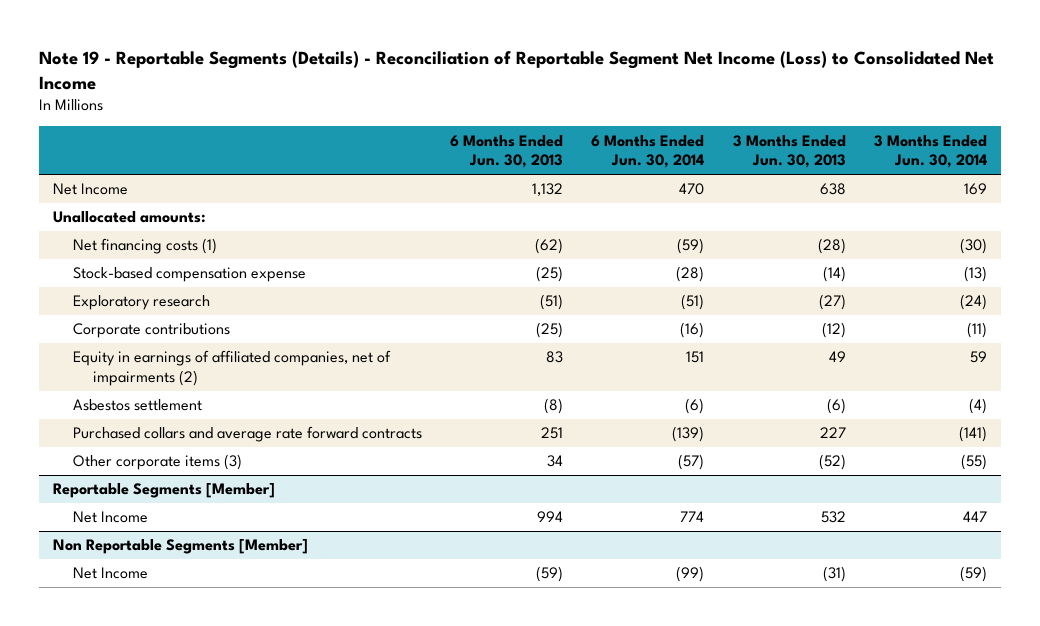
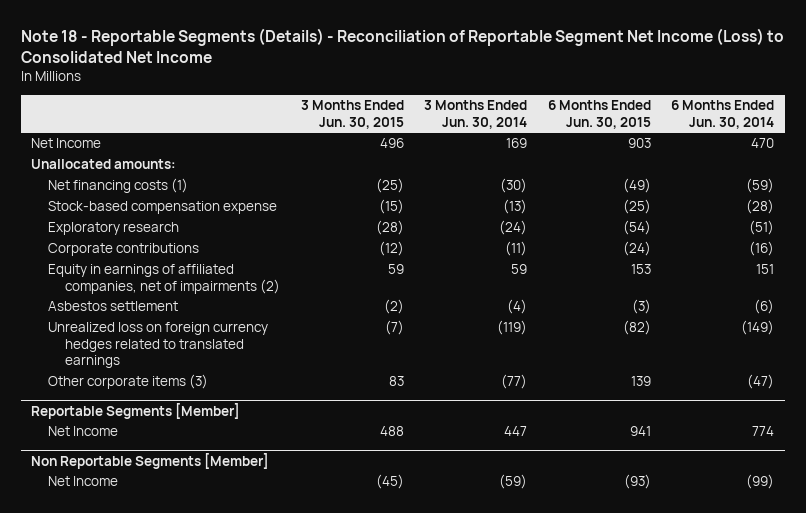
[38,50,994,90] Note 19 - Reportable Segments (Details) - Reconciliation of Reportable Segment Net Income (Loss) to Consolidated Net Income -> [21,28,785,64] Note 18 - Reportable Segments (Details) - Reconciliation of Reportable Segment Net Income (Loss) to Consolidated Net Income
[450,134,564,169] 6 Months Ended Jun. 30, 2013 -> none
[732,134,846,169] 3 Months Ended Jun. 30, 2013 -> none
none -> [300,100,404,129] 3 Months Ended Jun. 30, 2015
none -> [547,100,651,129] 6 Months Ended Jun. 30, 2015
[72,426,422,443] Purchased collars and average rate forward contracts -> none
none -> [48,322,269,369] Unrealized loss on foreign currency hedges related to translated earnings
[678,454,705,471] (57) -> [747,374,775,390] (47)
[960,454,987,471] (55) -> [501,374,528,390] (77)

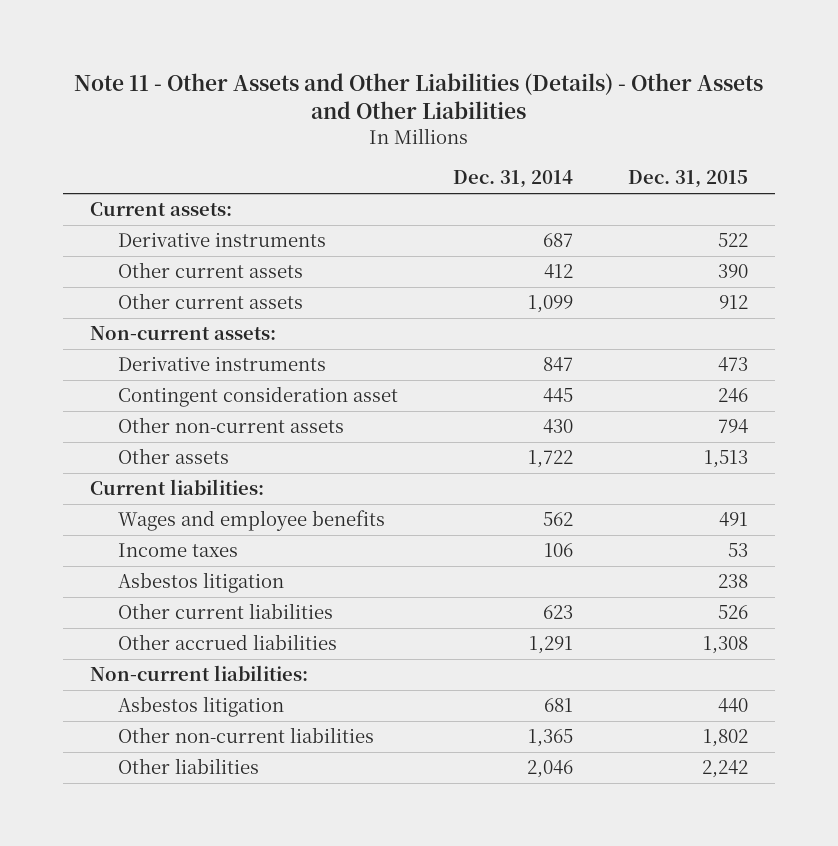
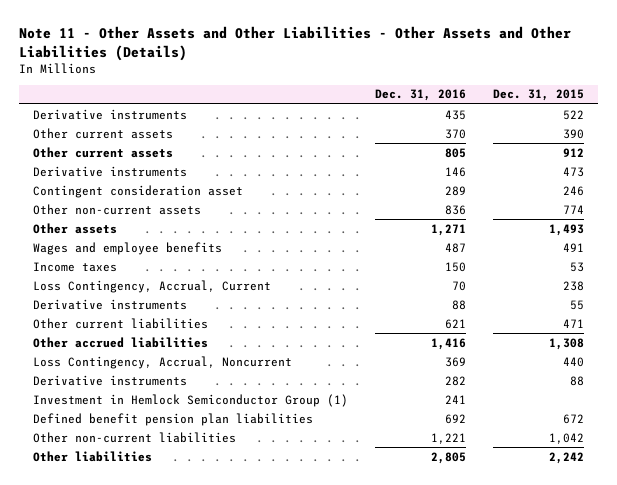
[73,73,763,120] Note 11 - Other Assets and Other Liabilities (Details) - Other Assets and Other Liabilities -> [19,25,572,61] Note 11 - Other Assets and Other Liabilities - Other Assets and Other Liabilities (Details)
[452,170,573,189] Dec. 31, 2014 -> none
none -> [374,89,466,102] Dec. 31, 2016
[90,202,233,217] Current assets: -> none
[90,326,277,341] Non-current assets: -> none
[90,479,265,496] Current liabilities: -> none
[717,419,748,434] 794 -> [563,204,585,214] 774
[703,450,748,469] 1,513 -> [549,223,585,236] 1,493
[118,572,285,594] Asbestos litigation -> [32,279,271,293] Loss Contingency, Accrual, Current
none -> [32,298,187,310] Derivative instruments
[717,605,748,620] 526 -> [563,318,585,328] 471
[90,665,309,682] Non-current liabilities: -> none
[118,696,285,718] Asbestos litigation -> [32,355,292,369] Loss Contingency, Accrual, Noncurrent
none -> [32,374,187,386] Derivative instruments
none -> [32,393,348,407] Investment in Hemlock Semiconductor Group (1)
none -> [32,412,313,426] Defined benefit pension plan liabilities
[702,729,748,748] 1,802 -> [549,432,585,444] 1,042

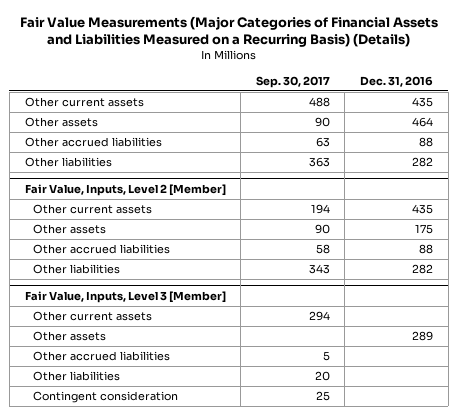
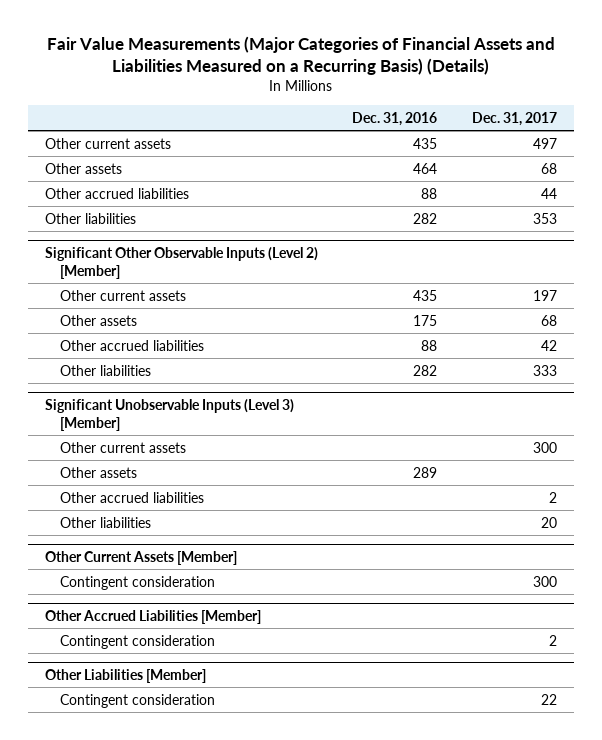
[255,75,330,88] Sep. 30, 2017 -> none
none -> [471,111,557,126] Dec. 31, 2017
[24,184,226,197] Fair Value, Inputs, Level 2 [Member] -> [44,246,318,279] Significant Other Observable Inputs (Level 2) [Member]
[24,291,226,304] Fair Value, Inputs, Level 3 [Member] -> [44,398,294,431] Significant Unobservable Inputs (Level 3) [Member]
none -> [44,550,237,565] Other Current Assets [Member]
none -> [44,609,261,624] Other Accrued Liabilities [Member]
none -> [59,634,215,649] Contingent consideration
none -> [44,668,206,683] Other Liabilities [Member]
none -> [59,693,215,708] Contingent consideration

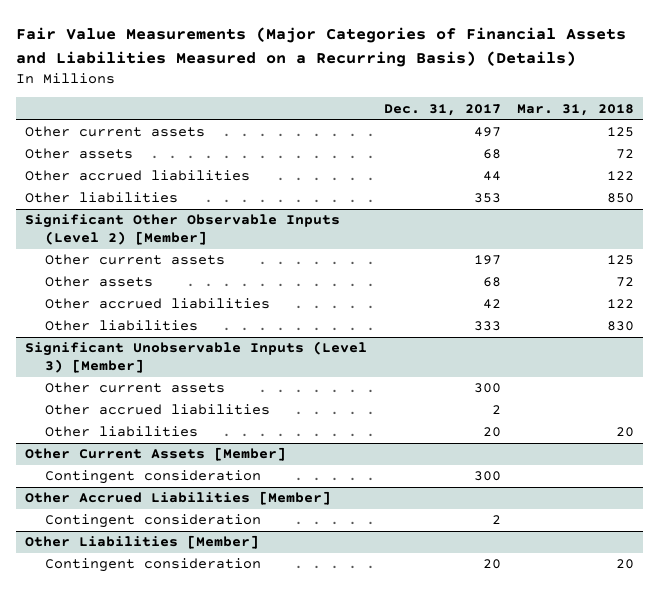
[352,111,438,126] Dec. 31, 2016 -> none
none -> [517,103,635,116] Mar. 31, 2018
[59,466,137,478] Other assets -> none
[540,693,557,705] 22 -> [482,559,501,570] 20

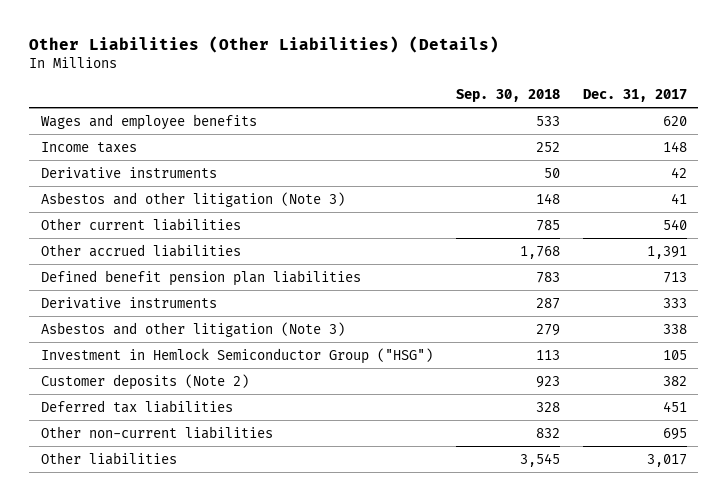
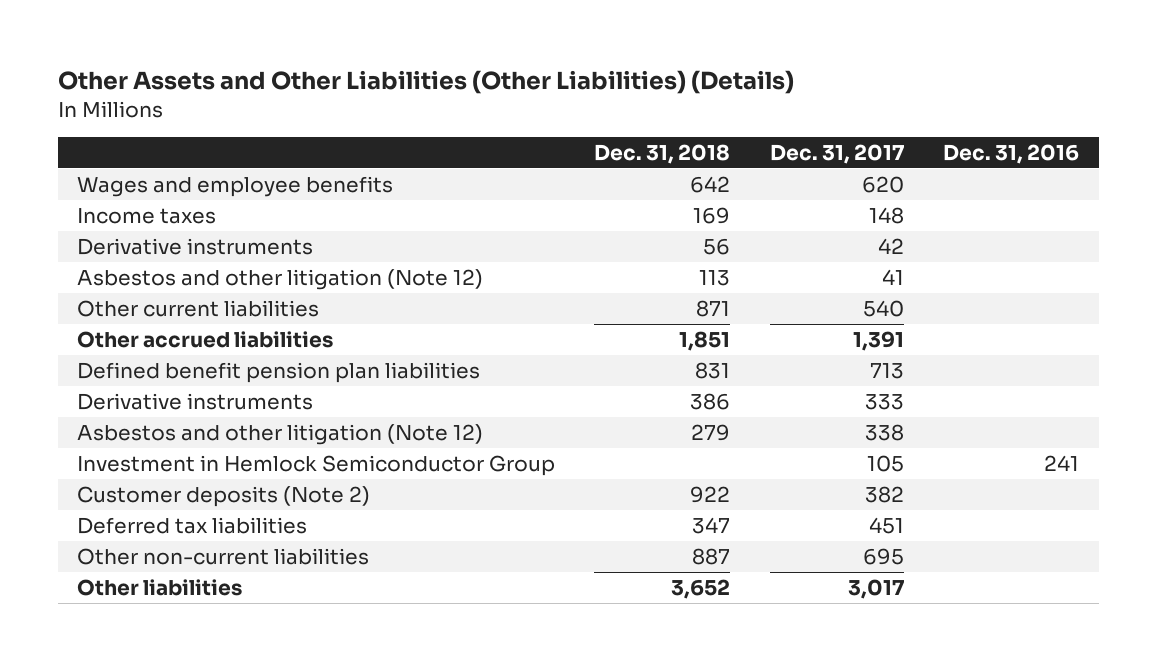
[29,35,500,53] Other Liabilities (Other Liabilities) (Details) -> [57,70,794,95] Other Assets and Other Liabilities (Other Liabilities) (Details)
[455,89,560,103] Sep. 30, 2018 -> none
none -> [594,144,731,165] Dec. 31, 2018
none -> [942,144,1079,165] Dec. 31, 2016
[40,191,345,207] Asbestos and other litigation (Note 3) -> [77,268,484,290] Asbestos and other litigation (Note 12)
[40,321,345,337] Asbestos and other litigation (Note 3) -> [77,423,484,445] Asbestos and other litigation (Note 12)
[40,347,433,364] Investment in Hemlock Semiconductor Group ("HSG") -> [77,454,556,476] Investment in Hemlock Semiconductor Group

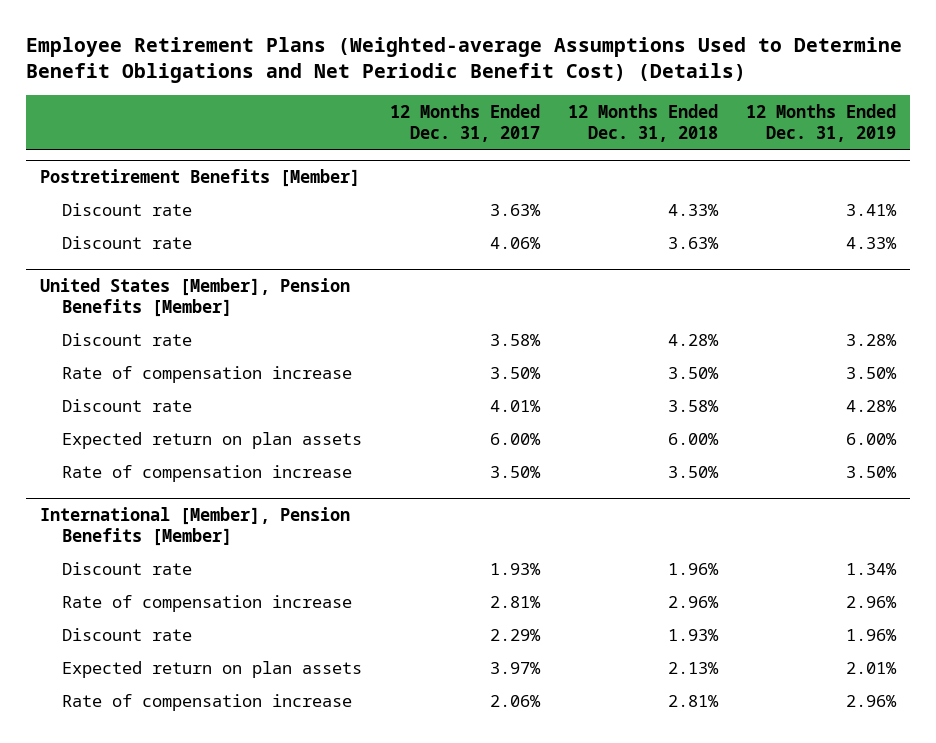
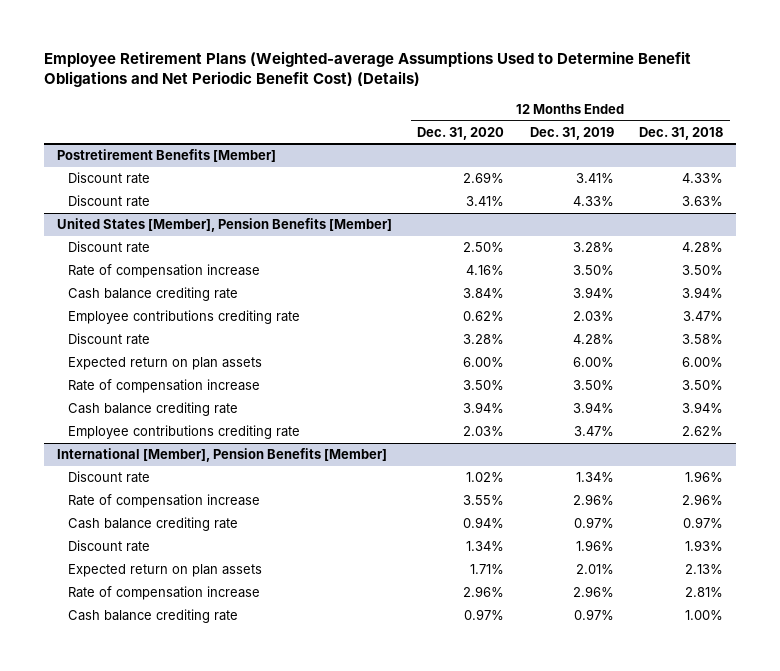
[389,103,540,142] 12 Months Ended Dec. 31, 2017 -> none
none -> [417,126,505,140] Dec. 31, 2020
none -> [67,287,238,302] Cash balance crediting rate
none -> [67,310,300,325] Employee contributions crediting rate
none -> [67,402,238,417] Cash balance crediting rate
none -> [67,425,300,440] Employee contributions crediting rate
none -> [67,517,238,532] Cash balance crediting rate
none -> [67,609,238,624] Cash balance crediting rate

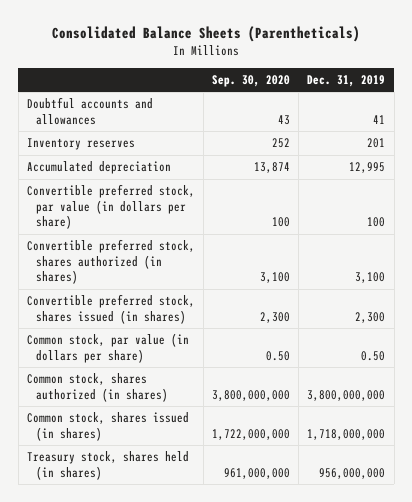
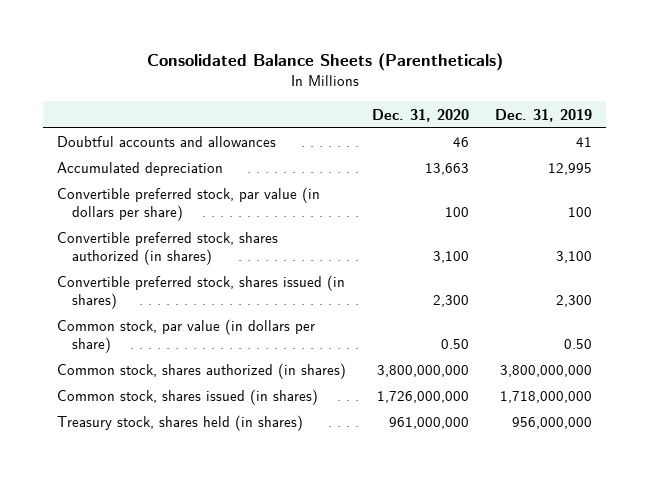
[212,74,291,87] Sep. 30, 2020 -> none
none -> [372,108,470,122] Dec. 31, 2020
[26,138,135,151] Inventory reserves -> none

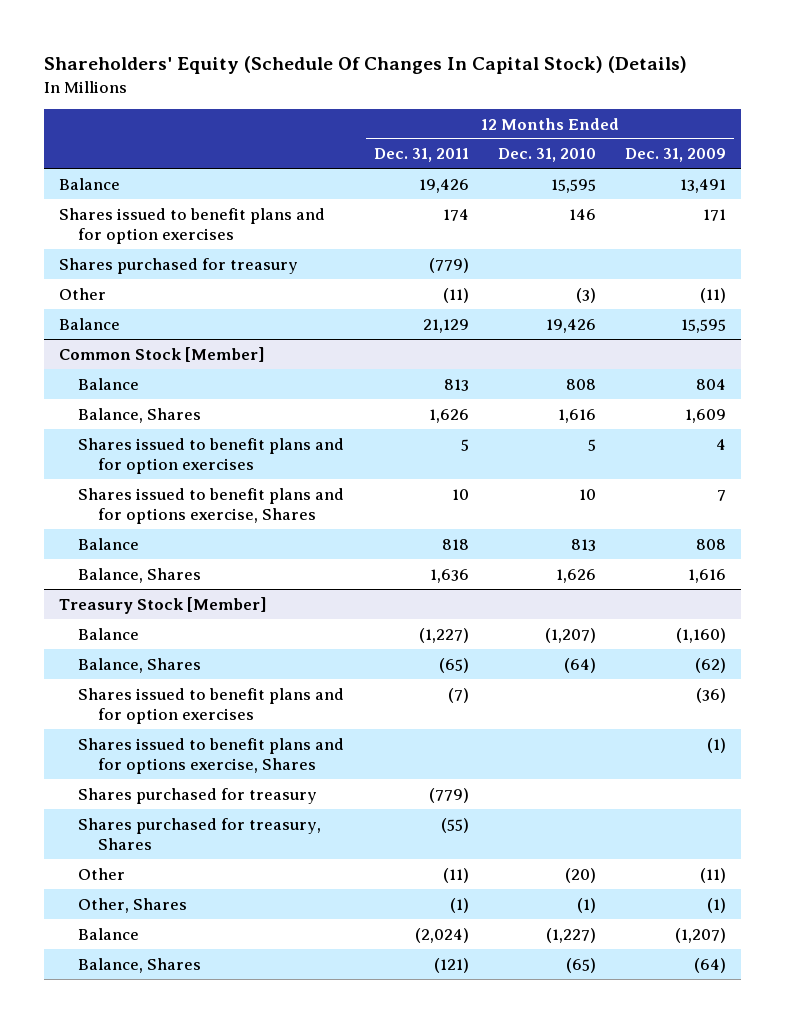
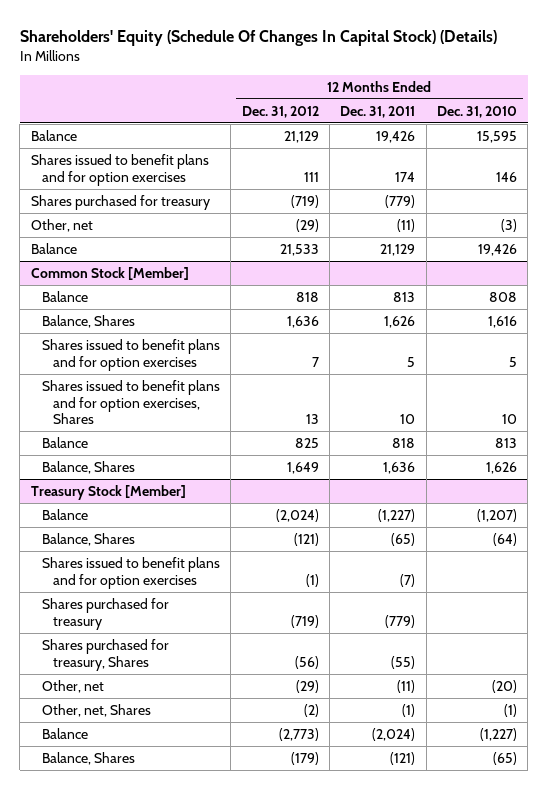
[625,148,727,163] Dec. 31, 2009 -> none
none -> [241,105,319,118] Dec. 31, 2012
[58,287,106,300] Other -> [30,218,93,232] Other, net
[78,487,345,524] Shares issued to benefit plans and for options exercise, Shares -> [41,379,220,425] Shares issued to benefit plans and for option exercises, Shares
[78,737,345,774] Shares issued to benefit plans and for options exercise, Shares -> none
[78,867,126,880] Other -> [41,679,104,693] Other, net
[78,897,188,913] Other, Shares -> [41,703,151,717] Other, net, Shares

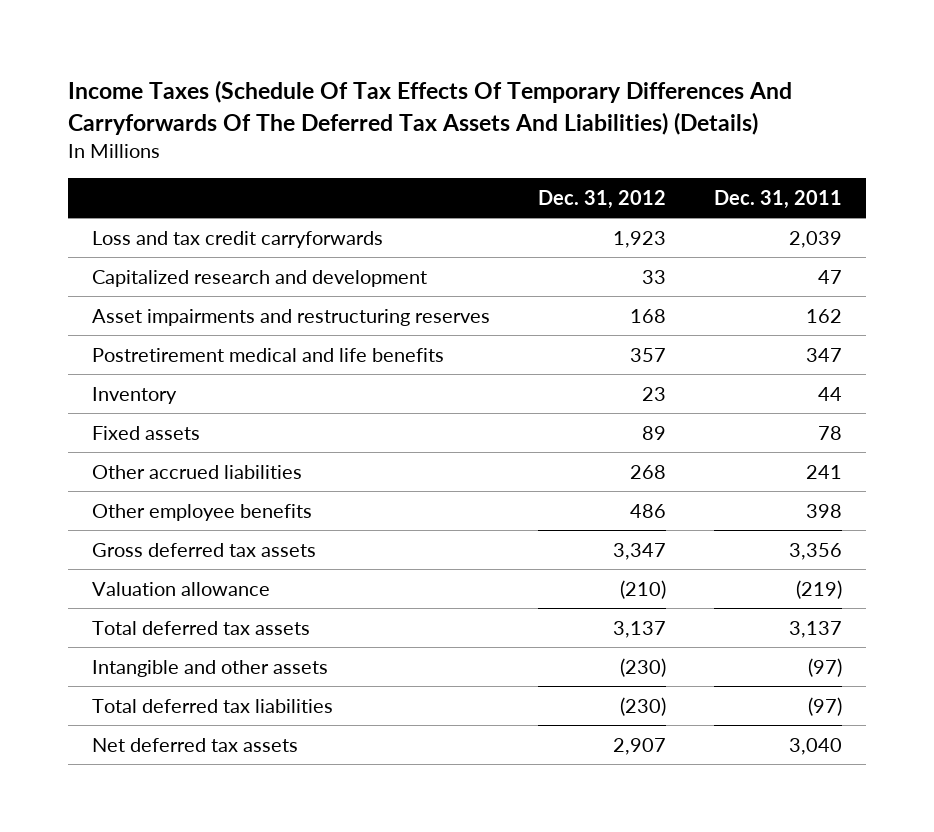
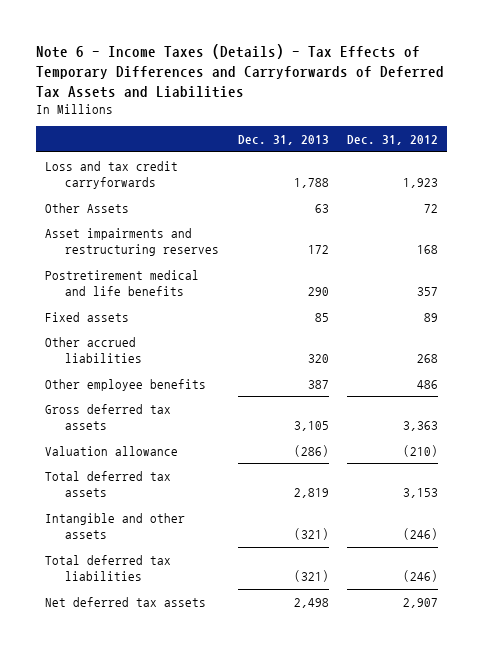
[68,80,793,135] Income Taxes (Schedule Of Tax Effects Of Temporary Differences And Carryforwards Of The Deferred Tax Assets And Liabilities) (Details) -> [35,43,444,98] Note 6 - Income Taxes (Details) - Tax Effects of Temporary Differences and Carryforwards of Deferred Tax Assets and Liabilities
[713,189,842,209] Dec. 31, 2011 -> none
none -> [237,135,329,146] Dec. 31, 2013
[91,269,427,287] Capitalized research and development -> none
none -> [44,202,129,213] Other Assets
[91,386,177,404] Inventory -> none
[612,542,666,560] 3,347 -> [403,421,439,432] 3,363
[612,620,666,638] 3,137 -> [403,488,439,499] 3,153
[619,657,666,677] (230) -> [403,528,439,541] (246)
[619,696,666,716] (230) -> [403,570,439,583] (246)

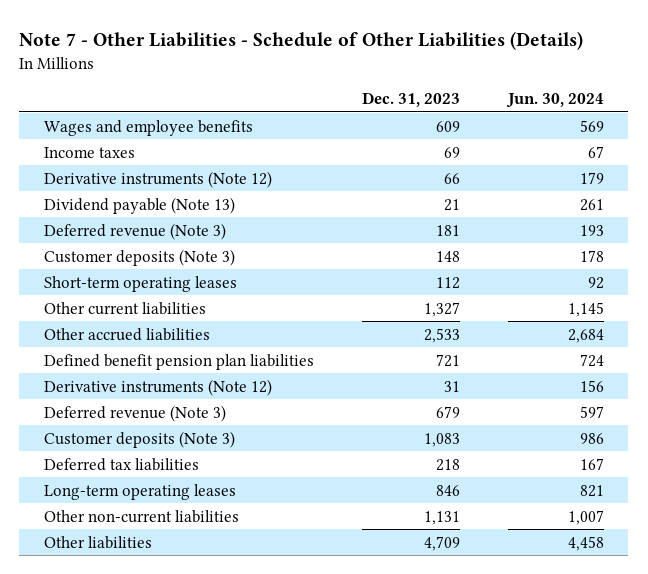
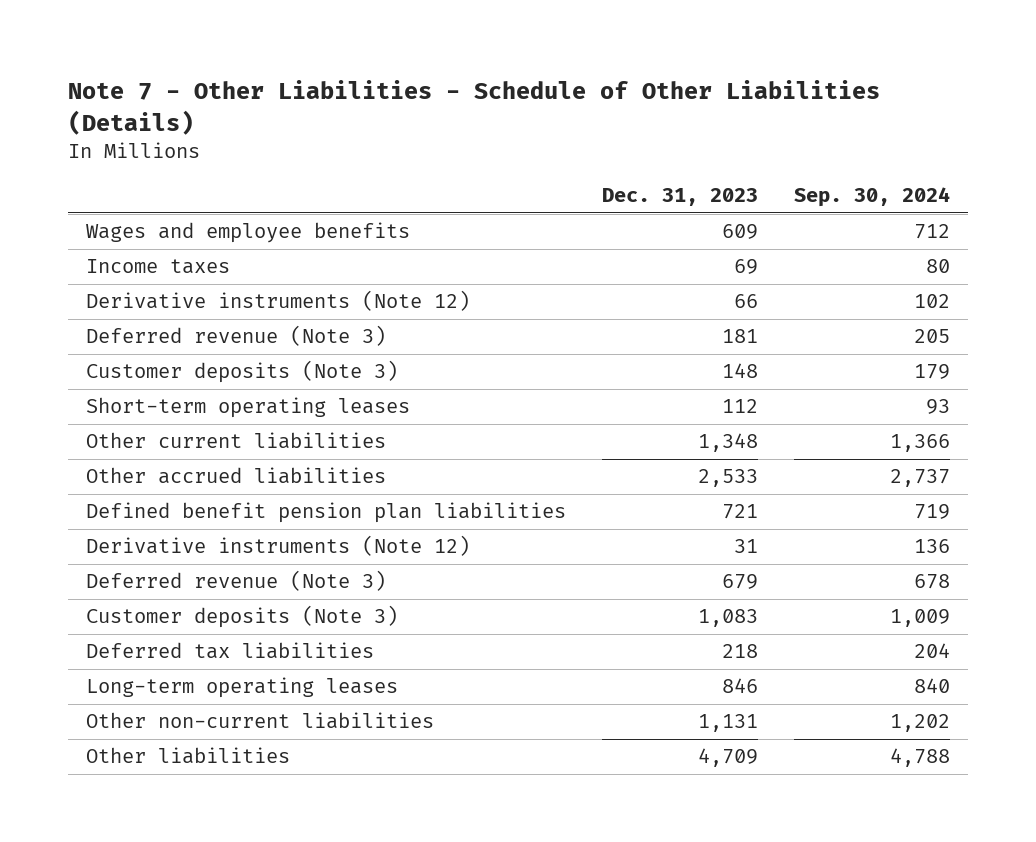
[506,93,605,109] Jun. 30, 2024 -> none
none -> [794,187,951,208] Sep. 30, 2024
[43,196,235,214] Dividend payable (Note 13) -> none
[423,301,460,317] 1,327 -> [698,433,759,453] 1,348

